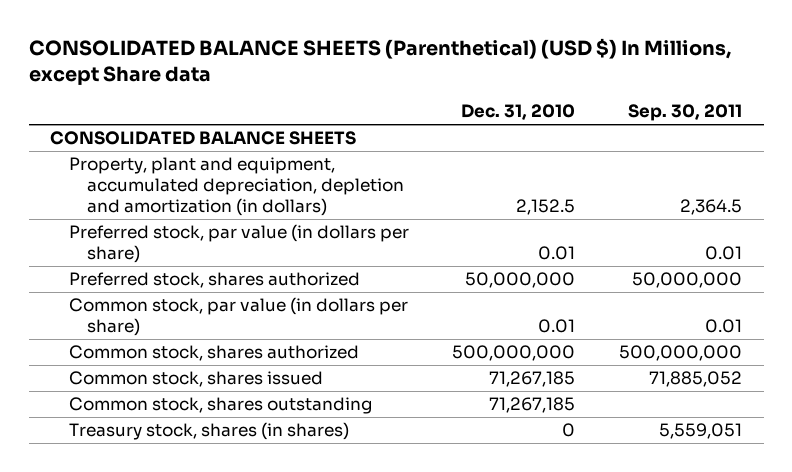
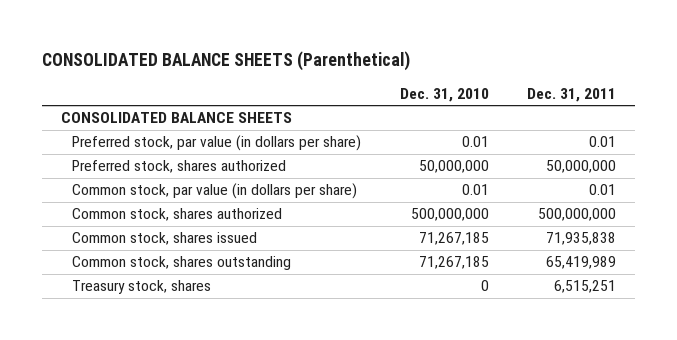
[28,37,731,86] CONSOLIDATED BALANCE SHEETS (Parenthetical) (USD $) In Millions, except Share data -> [41,50,410,71] CONSOLIDATED BALANCE SHEETS (Parenthetical)
[627,104,742,122] Sep. 30, 2011 -> none
none -> [527,87,617,102] Dec. 31, 2011
[68,157,404,216] Property, plant and equipment, accumulated depreciation, depletion and amortization (in dollars) -> none
[68,422,349,441] Treasury stock, shares (in shares) -> [72,280,212,295] Treasury stock, shares

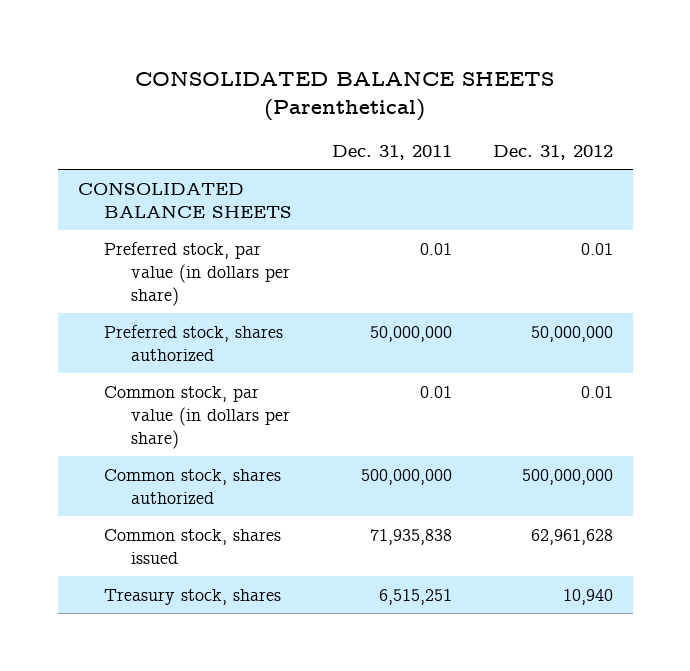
[399,87,489,102] Dec. 31, 2010 -> none
none -> [492,144,613,160] Dec. 31, 2012
[72,256,292,271] Common stock, shares outstanding -> none

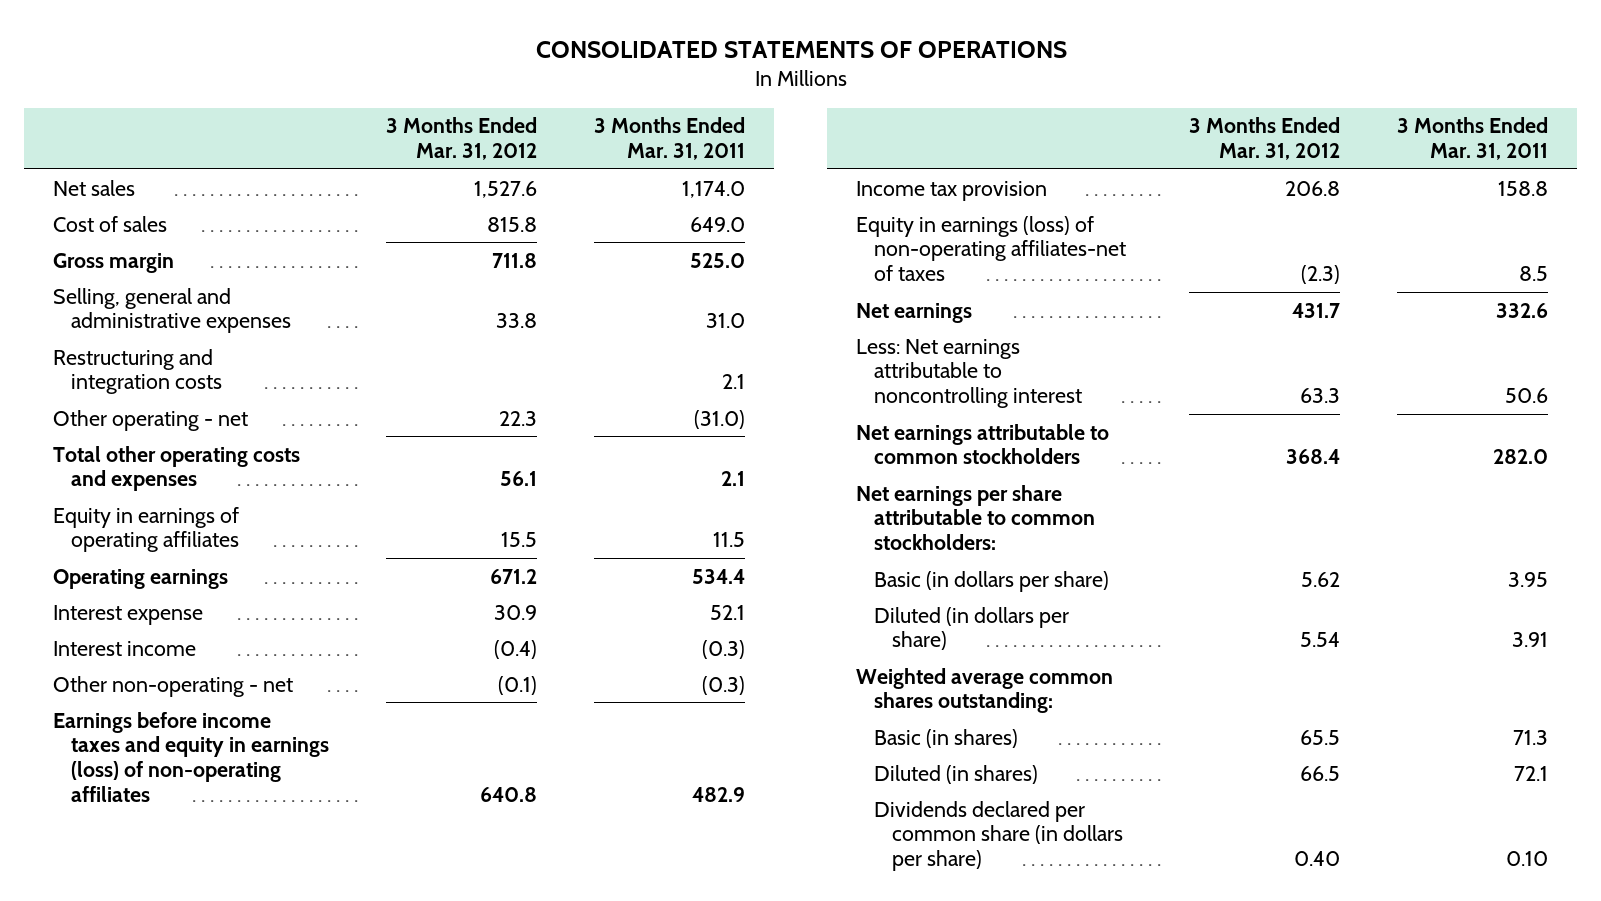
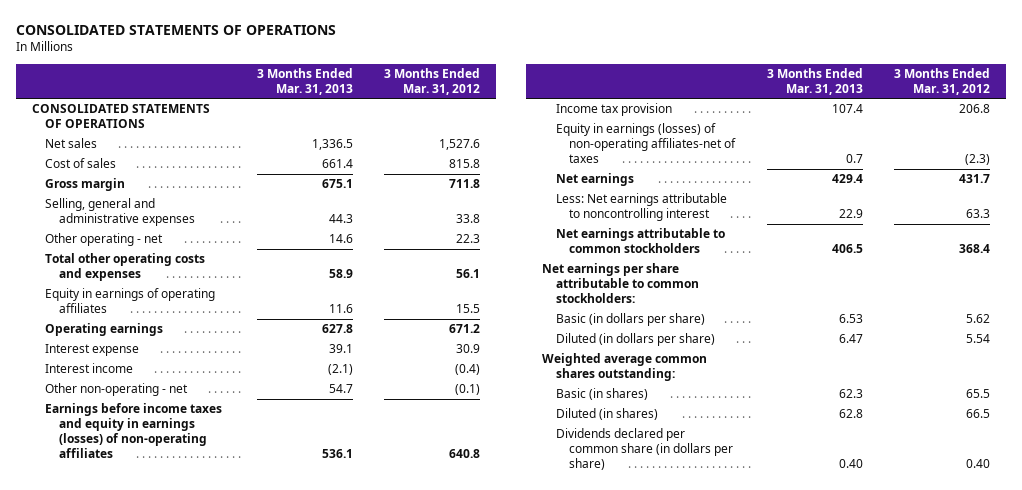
[594,117,746,161] 3 Months Ended Mar. 31, 2011 -> none
none -> [256,67,353,95] 3 Months Ended Mar. 31, 2013
none -> [32,104,211,129] CONSOLIDATED STATEMENTS OF OPERATIONS
[52,348,223,395] Restructuring and integration costs -> none
[52,711,330,803] Earnings before income taxes and equity in earnings (loss) of non-operating affiliates -> [45,403,223,459] Earnings before income taxes and equity in earnings (losses) of non-operating affiliates
[855,215,1126,282] Equity in earnings (loss) of non-operating affiliates-net of taxes -> [555,123,737,164] Equity in earnings (losses) of non-operating affiliates-net of taxes

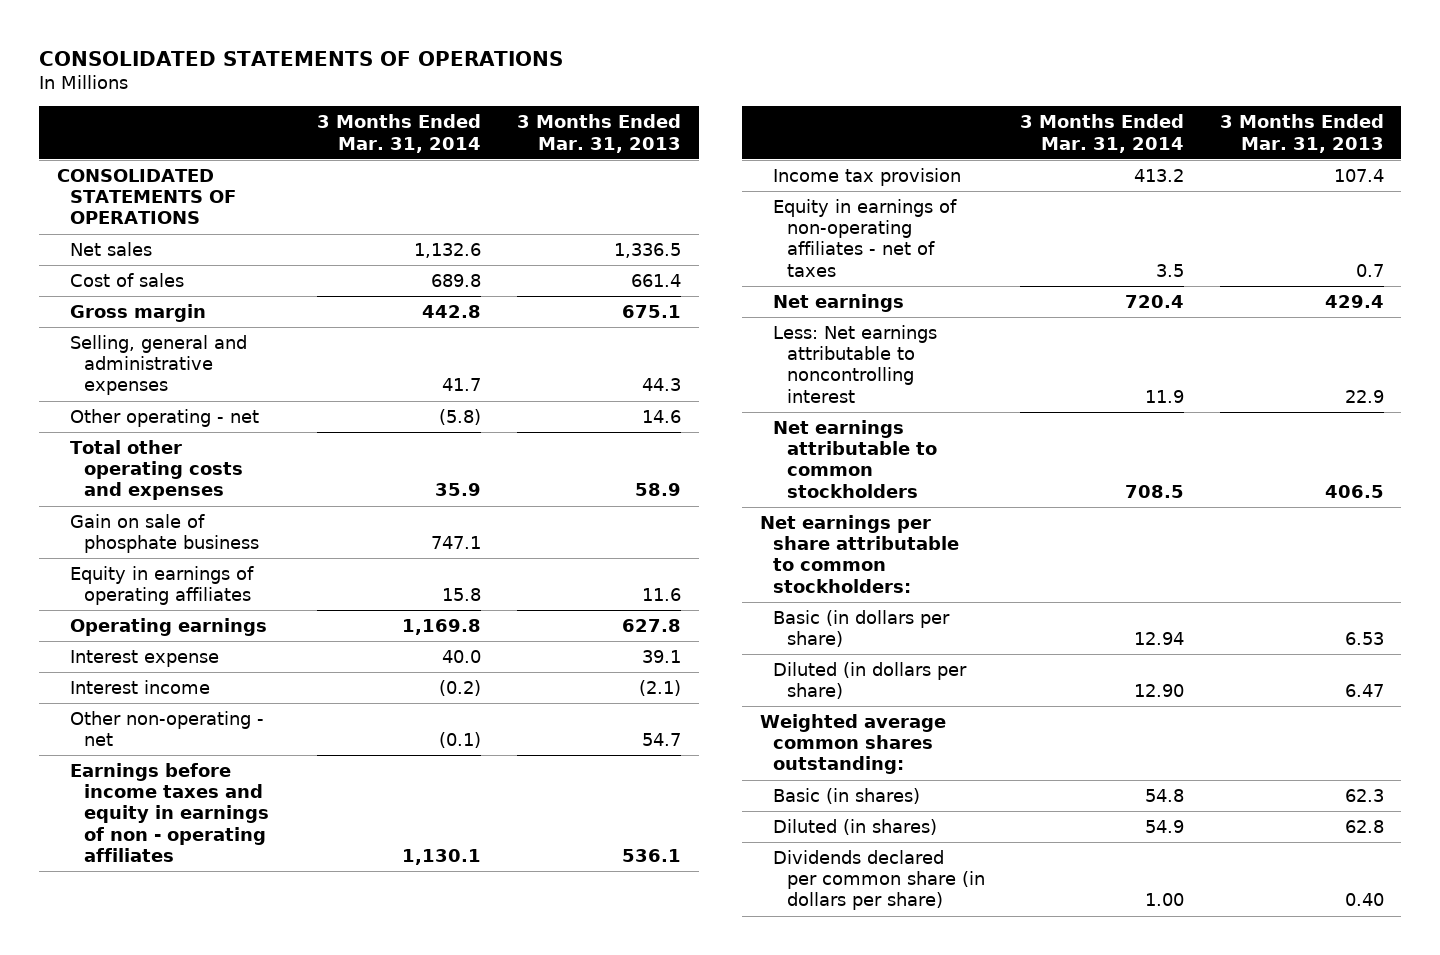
[384,67,481,95] 3 Months Ended Mar. 31, 2012 -> none
none -> [317,114,482,153] 3 Months Ended Mar. 31, 2014
none -> [70,513,259,554] Gain on sale of phosphate business
[45,403,223,459] Earnings before income taxes and equity in earnings (losses) of non-operating affiliates -> [70,762,269,862] Earnings before income taxes and equity in earnings of non - operating affiliates
[555,123,737,164] Equity in earnings (losses) of non-operating affiliates-net of taxes -> [773,198,958,277] Equity in earnings of non-operating affiliates - net of taxes

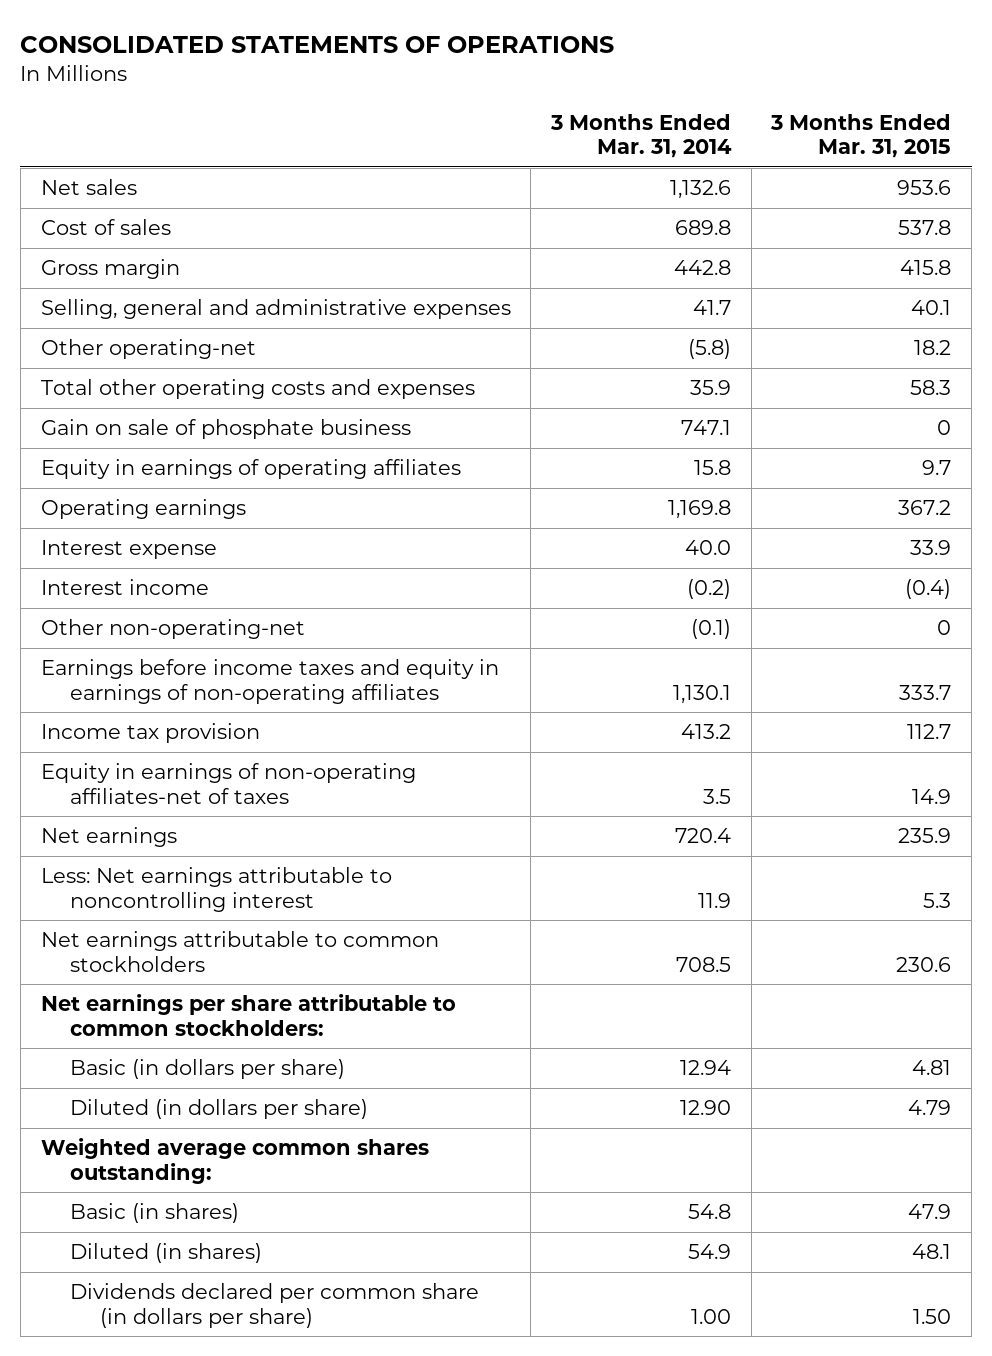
[516,114,681,153] 3 Months Ended Mar. 31, 2013 -> none
none -> [770,113,952,159] 3 Months Ended Mar. 31, 2015
[56,168,237,225] CONSOLIDATED STATEMENTS OF OPERATIONS -> none
[70,408,260,427] Other operating - net -> [40,339,256,360] Other operating-net
[70,710,265,747] Other non-operating - net -> [40,619,305,640] Other non-operating-net
[70,762,269,862] Earnings before income taxes and equity in earnings of non - operating affiliates -> [40,659,499,704] Earnings before income taxes and equity in earnings of non-operating affiliates
[773,198,958,277] Equity in earnings of non-operating affiliates - net of taxes -> [40,763,416,804] Equity in earnings of non-operating affiliates-net of taxes

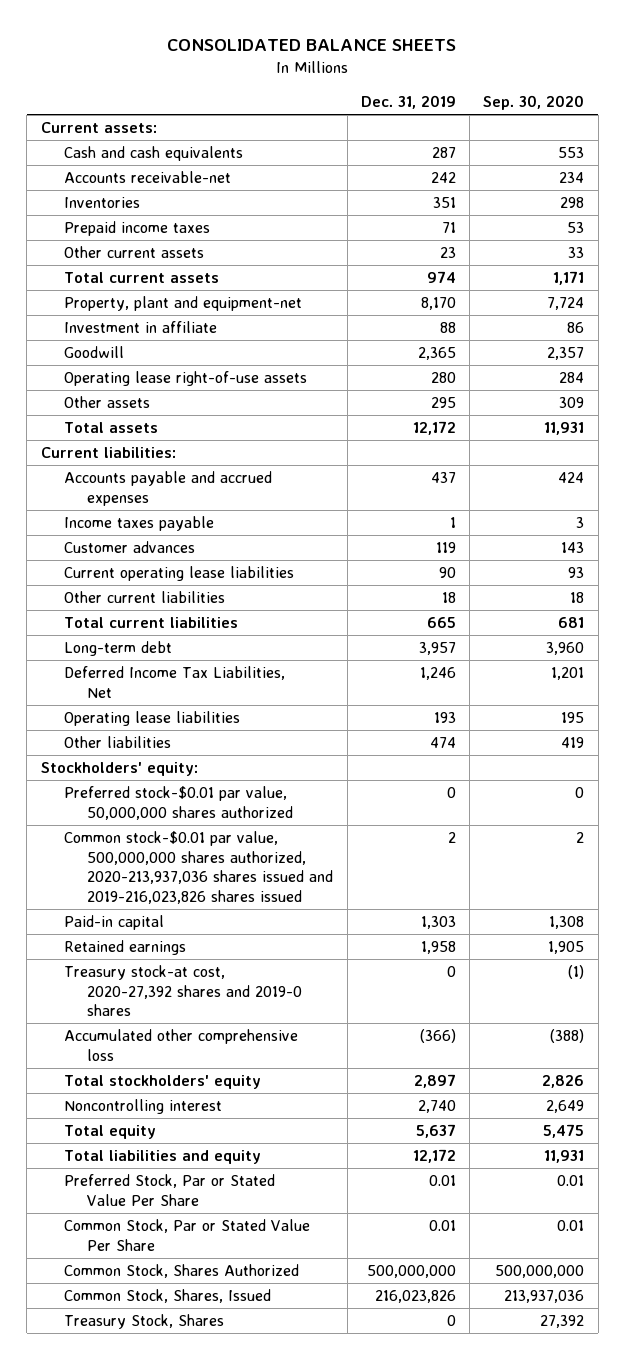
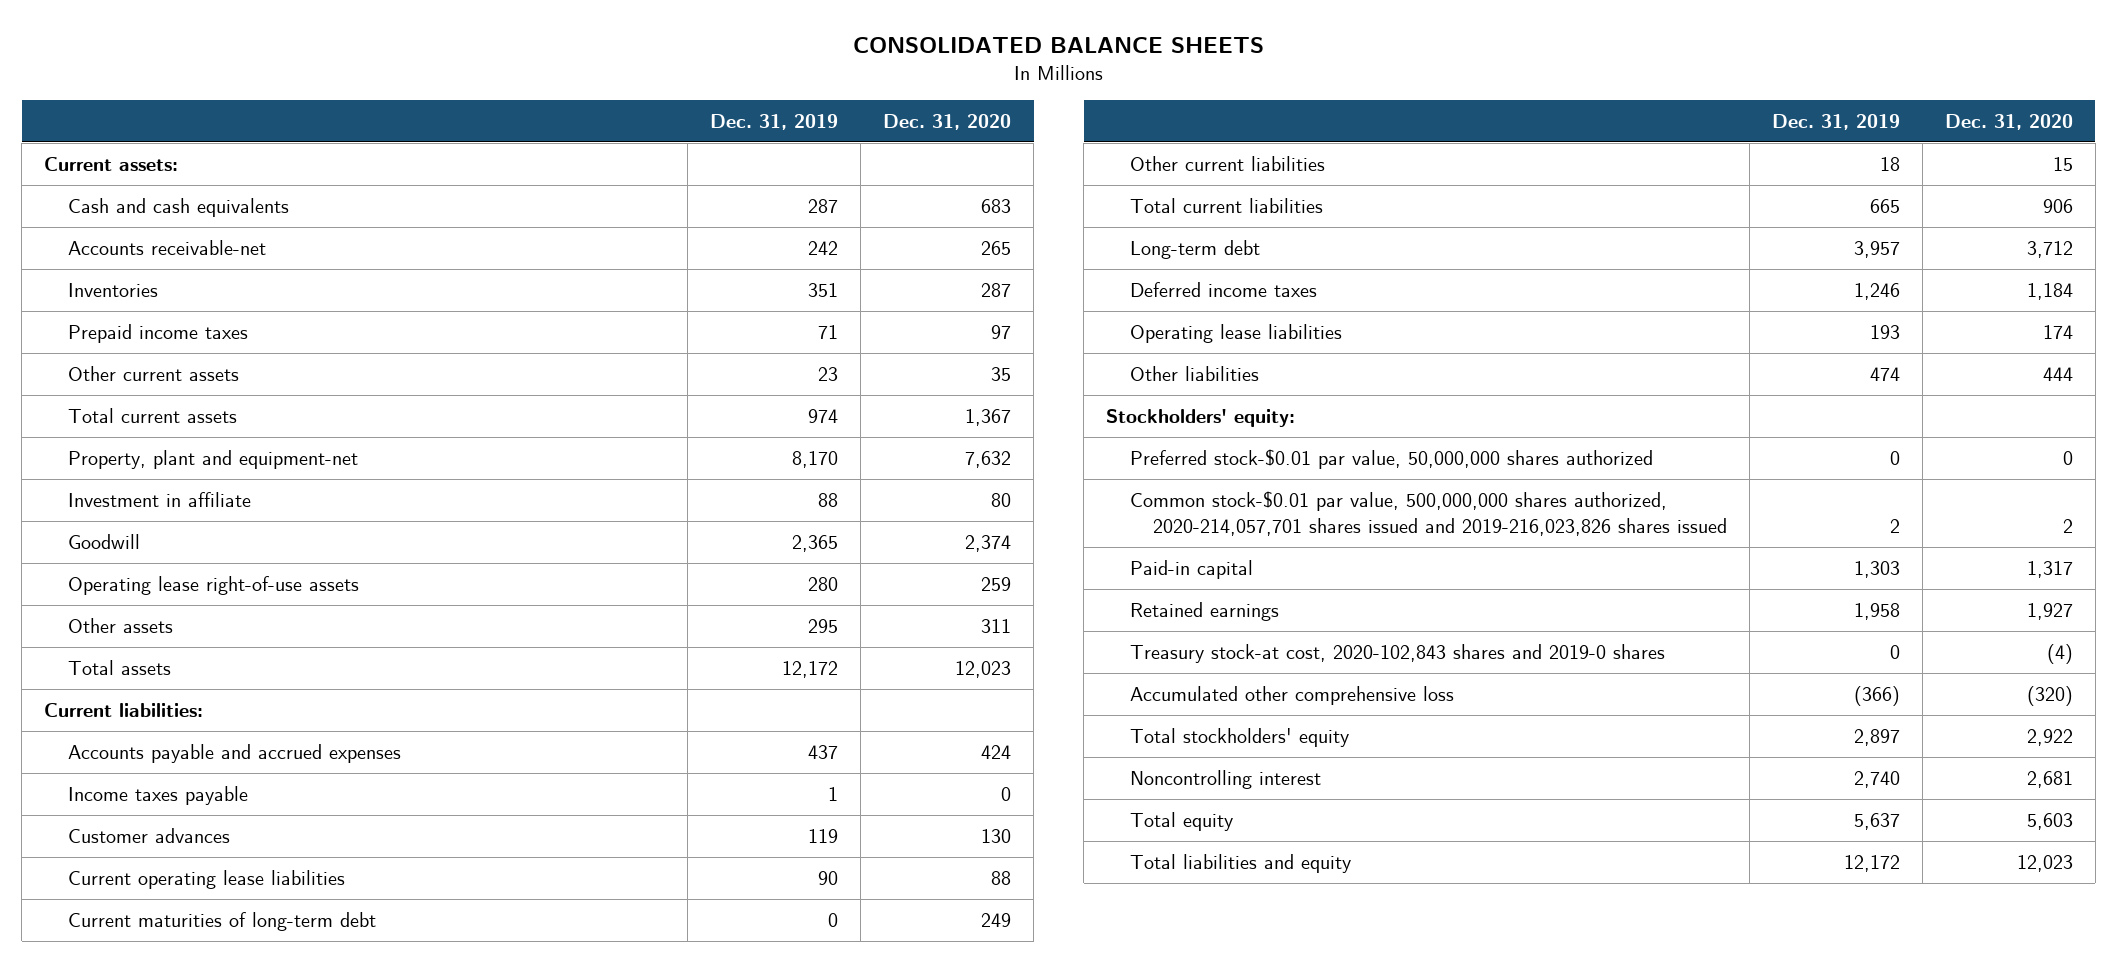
[483,94,585,110] Sep. 30, 2020 -> none
none -> [883,114,1012,131] Dec. 31, 2020
none -> [67,911,376,931] Current maturities of long-term debt
[63,666,285,698] Deferred Income Tax Liabilities, Net -> [1129,281,1317,297] Deferred income taxes
[63,831,334,904] Common stock-$0.01 par value, 500,000,000 shares authorized, 2020-213,937,036 shares issued and 2019-216,023,826 shares issued -> [1129,490,1728,537] Common stock-$0.01 par value, 500,000,000 shares authorized, 2020-214,057,701 shares issued and 2019-216,023,826 shares issued
[63,965,303,1017] Treasury stock-at cost, 2020-27,392 shares and 2019-0 shares -> [1129,643,1665,663] Treasury stock-at cost, 2020-102,843 shares and 2019-0 shares
[63,1174,275,1206] Preferred Stock, Par or Stated Value Per Share -> none
[63,1219,310,1251] Common Stock, Par or Stated Value Per Share -> none
[63,1264,299,1279] Common Stock, Shares Authorized -> none
[63,1289,271,1304] Common Stock, Shares, Issued -> none
[63,1314,224,1330] Treasury Stock, Shares -> none

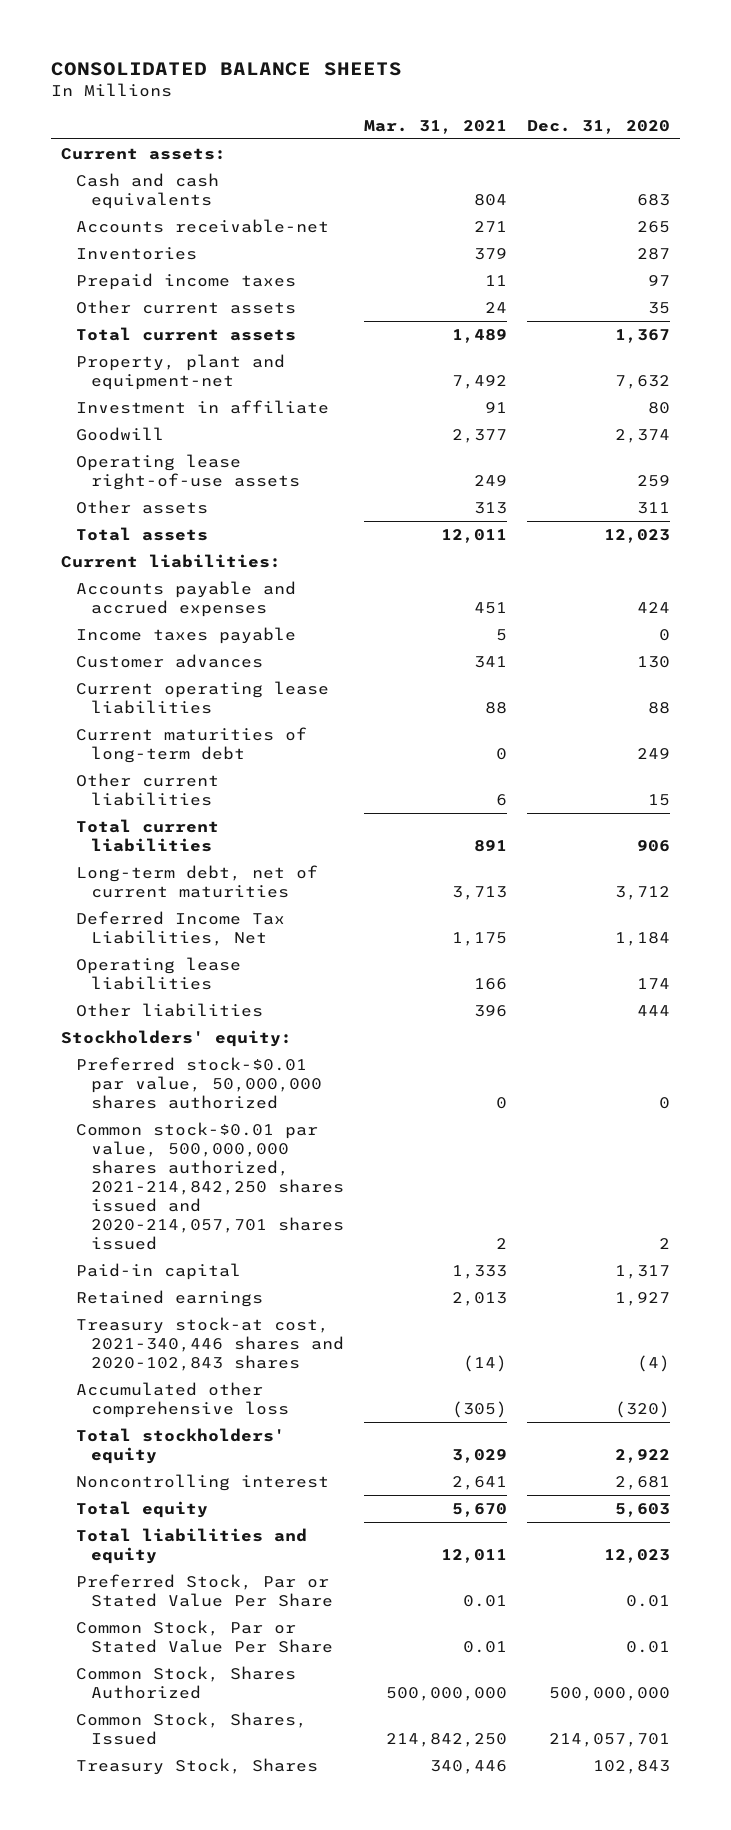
[710,114,839,131] Dec. 31, 2019 -> none
none -> [364,119,508,134] Mar. 31, 2021
[1129,239,1260,259] Long-term debt -> [75,864,318,898] Long-term debt, net of current maturities
[1129,281,1317,297] Deferred income taxes -> [75,910,285,946] Deferred Income Tax Liabilities, Net
[1129,490,1728,537] Common stock-$0.01 par value, 500,000,000 shares authorized, 2020-214,057,701 shares issued and 2019-216,023,826 shares issued -> [75,1121,344,1251] Common stock-$0.01 par value, 500,000,000 shares authorized, 2021-214,842,250 shares issued and 2020-214,057,701 shares issued
[1129,643,1665,663] Treasury stock-at cost, 2020-102,843 shares and 2019-0 shares -> [75,1316,344,1371] Treasury stock-at cost, 2021-340,446 shares and 2020-102,843 shares
none -> [75,1573,333,1607] Preferred Stock, Par or Stated Value Per Share
none -> [75,1619,333,1653] Common Stock, Par or Stated Value Per Share
none -> [75,1665,296,1699] Common Stock, Shares Authorized
none -> [75,1711,307,1745] Common Stock, Shares, Issued
none -> [75,1757,318,1775] Treasury Stock, Shares

